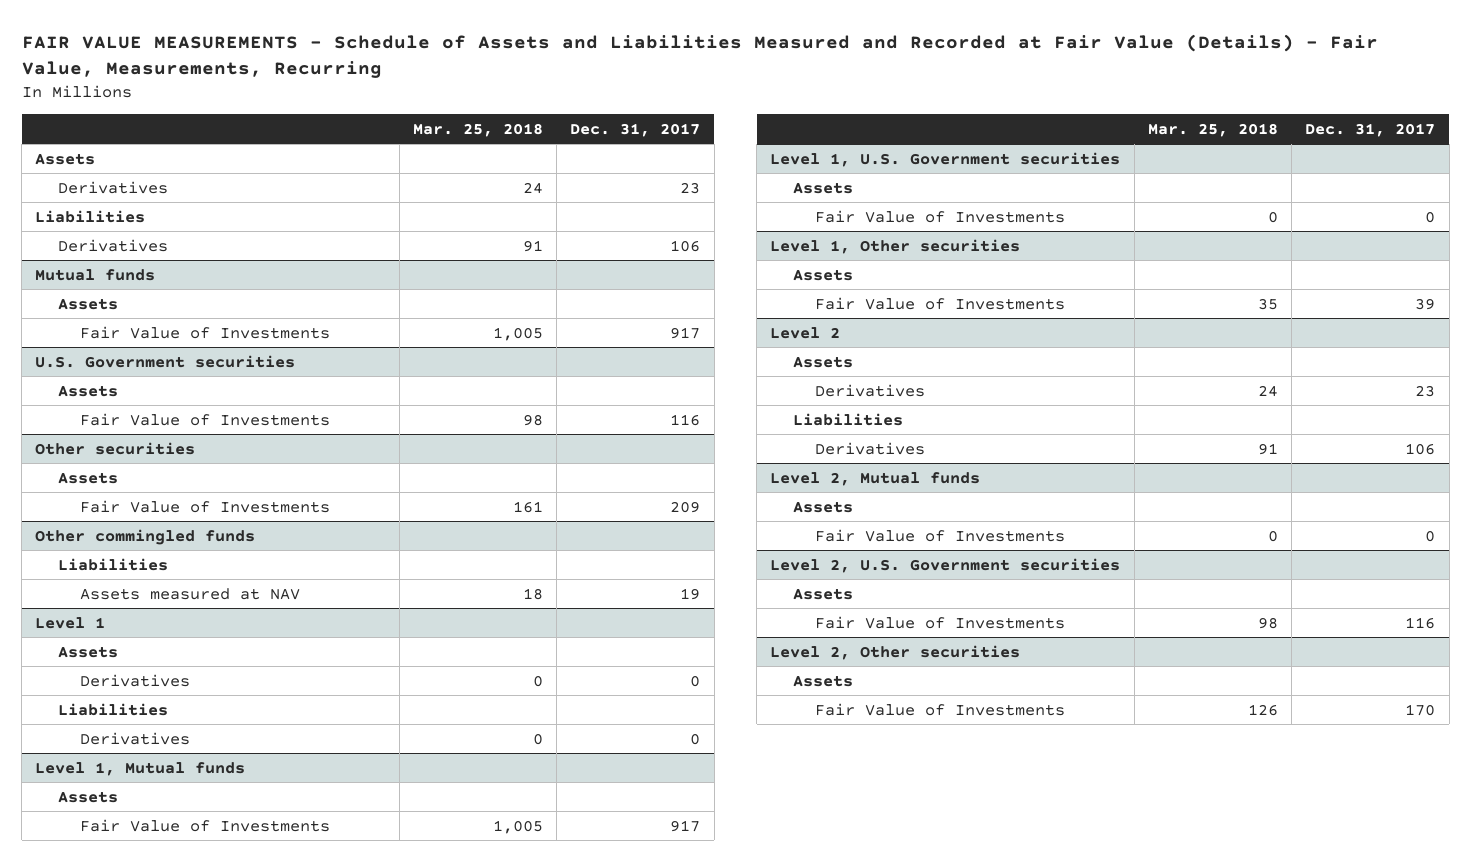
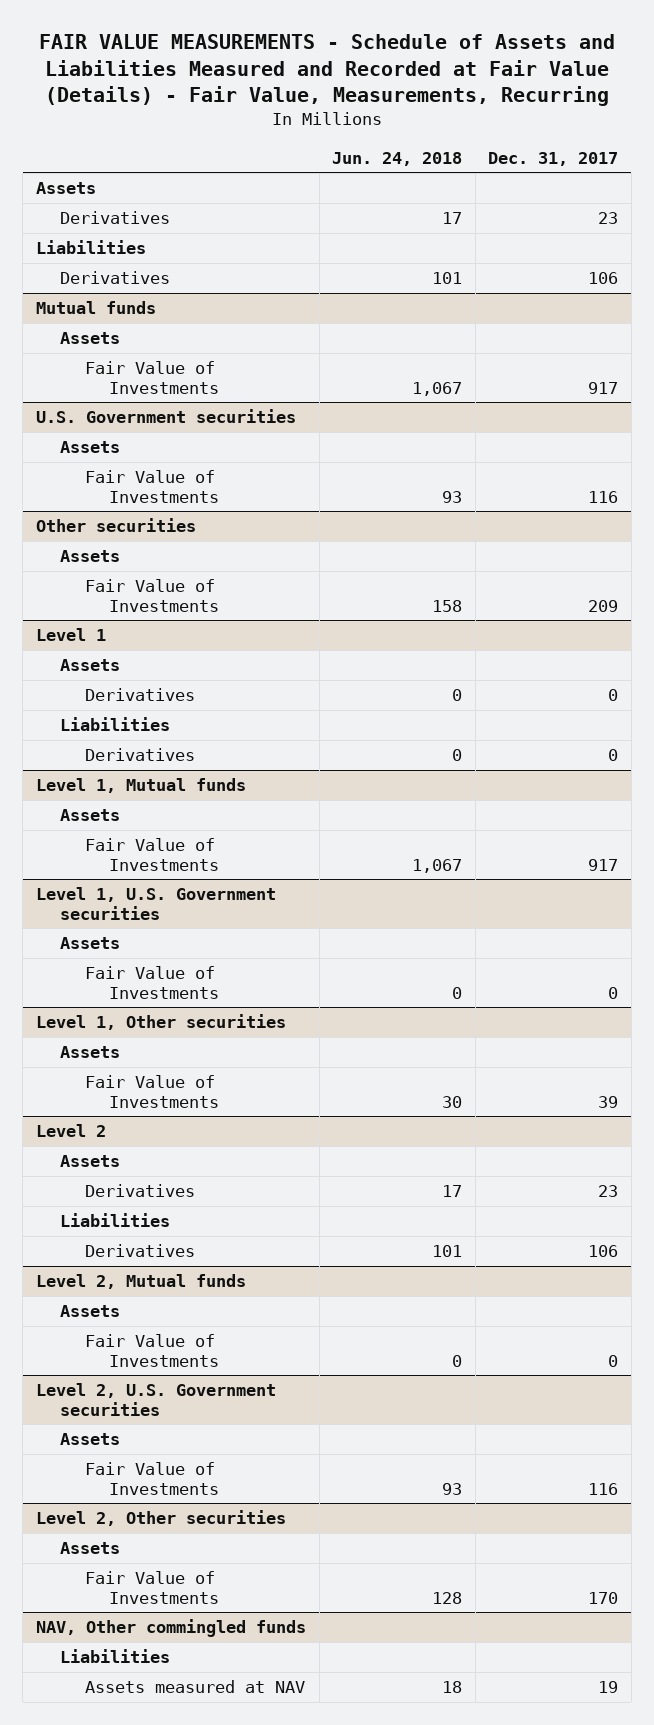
[412,122,543,137] Mar. 25, 2018 -> none
none -> [332,151,463,166] Jun. 24, 2018
[35,528,256,545] Other commingled funds -> none
[57,557,168,571] Liabilities -> none
[79,587,300,600] Assets measured at NAV -> none
none -> [35,1619,306,1638] NAV, Other commingled funds
none -> [60,1649,171,1664] Liabilities
none -> [84,1680,305,1694] Assets measured at NAV

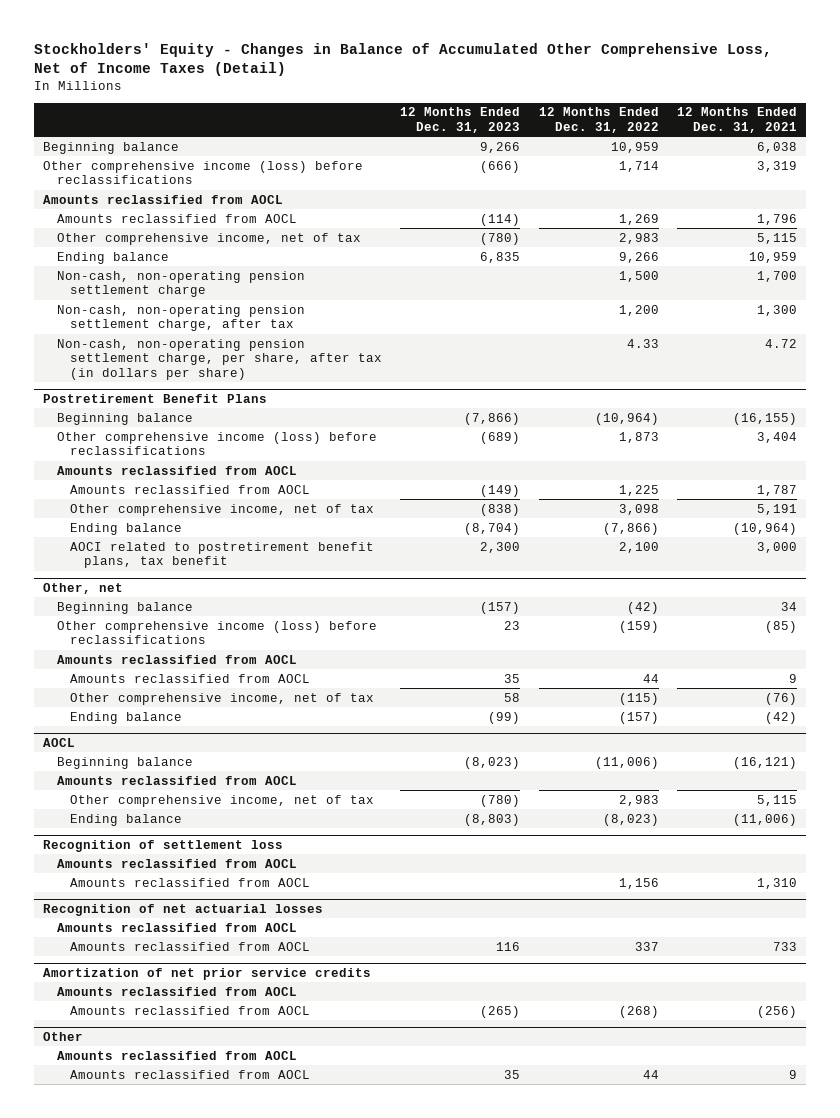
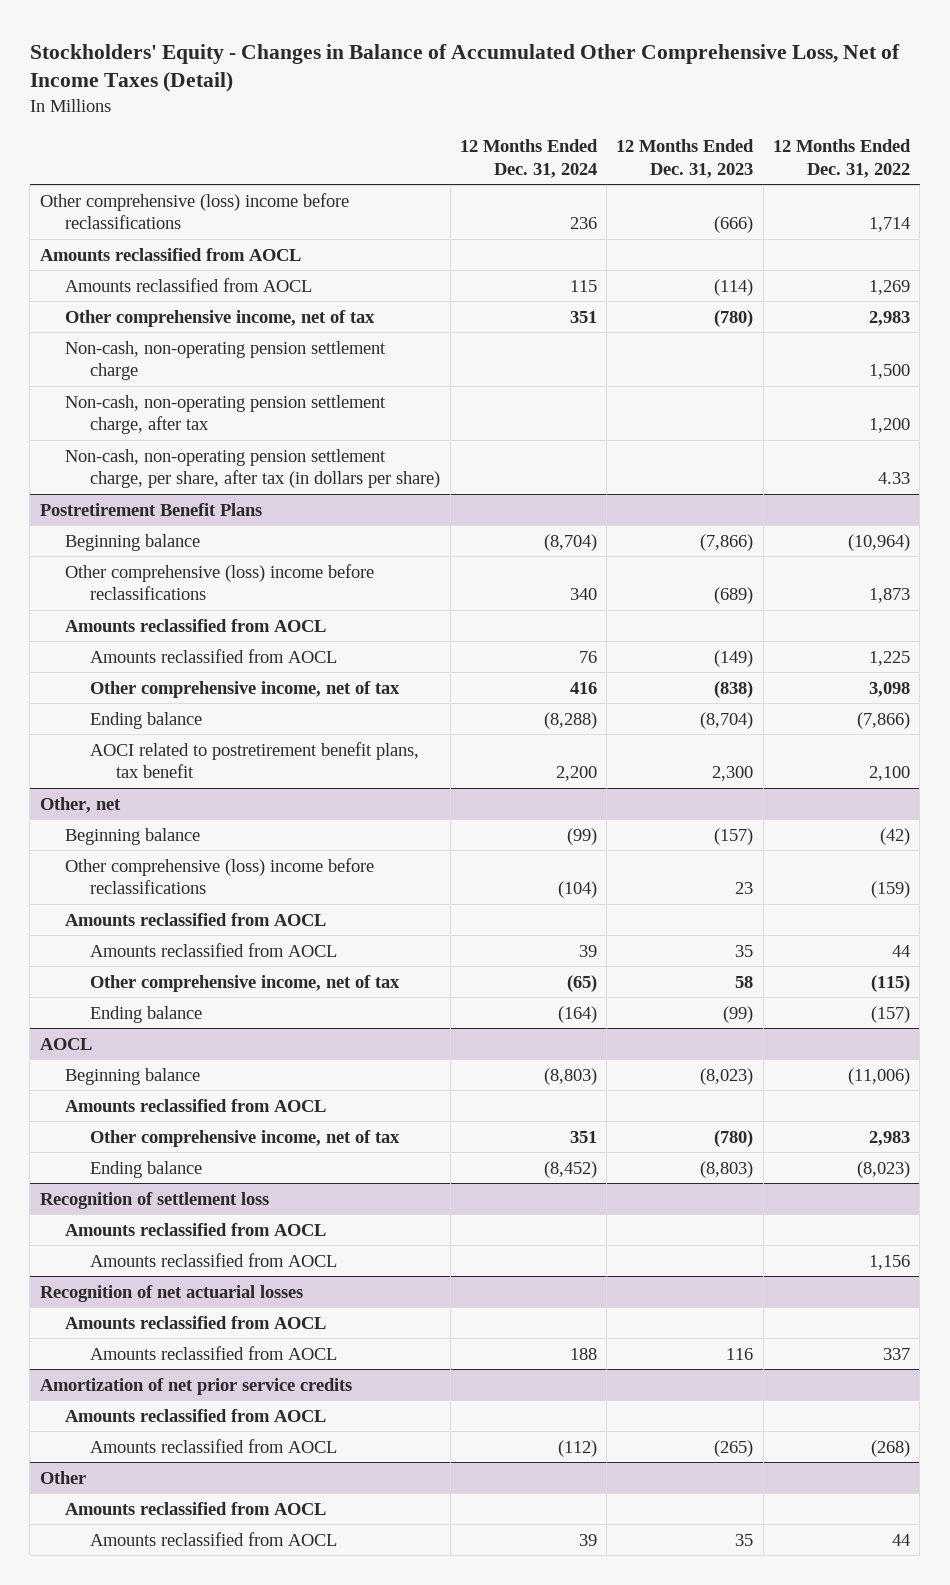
[676,107,797,133] 12 Months Ended Dec. 31, 2021 -> none
none -> [459,139,598,178] 12 Months Ended Dec. 31, 2024
[43,141,180,154] Beginning balance -> none
[43,160,364,185] Other comprehensive income (loss) before reclassifications -> [39,192,349,230] Other comprehensive (loss) income before reclassifications
[56,251,169,264] Ending balance -> none
[56,431,377,456] Other comprehensive income (loss) before reclassifications -> [64,563,374,601] Other comprehensive (loss) income before reclassifications
[56,620,377,645] Other comprehensive income (loss) before reclassifications -> [64,857,374,895] Other comprehensive (loss) income before reclassifications

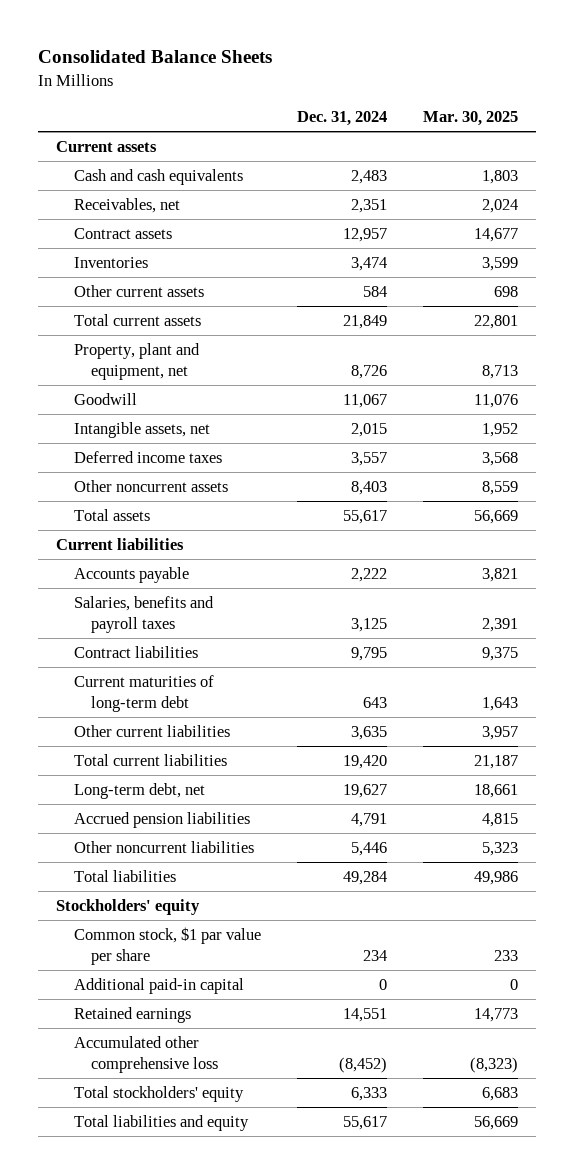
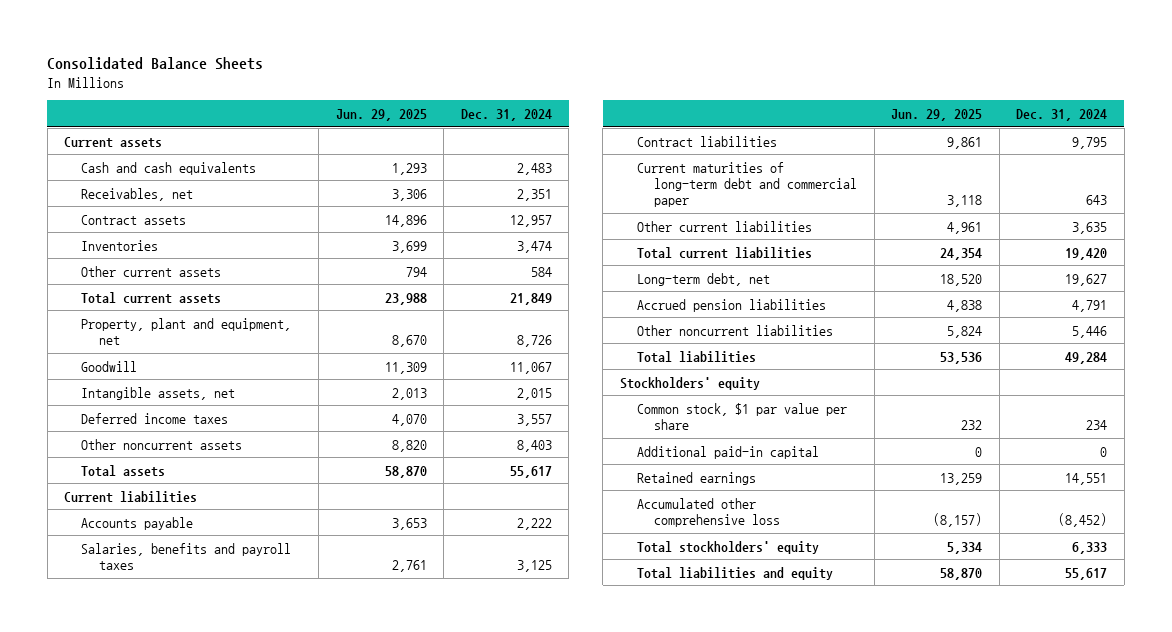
[422,110,518,126] Mar. 30, 2025 -> none
none -> [335,109,427,122] Jun. 29, 2025
[73,674,214,712] Current maturities of long-term debt -> [636,161,858,208] Current maturities of long-term debt and commercial paper

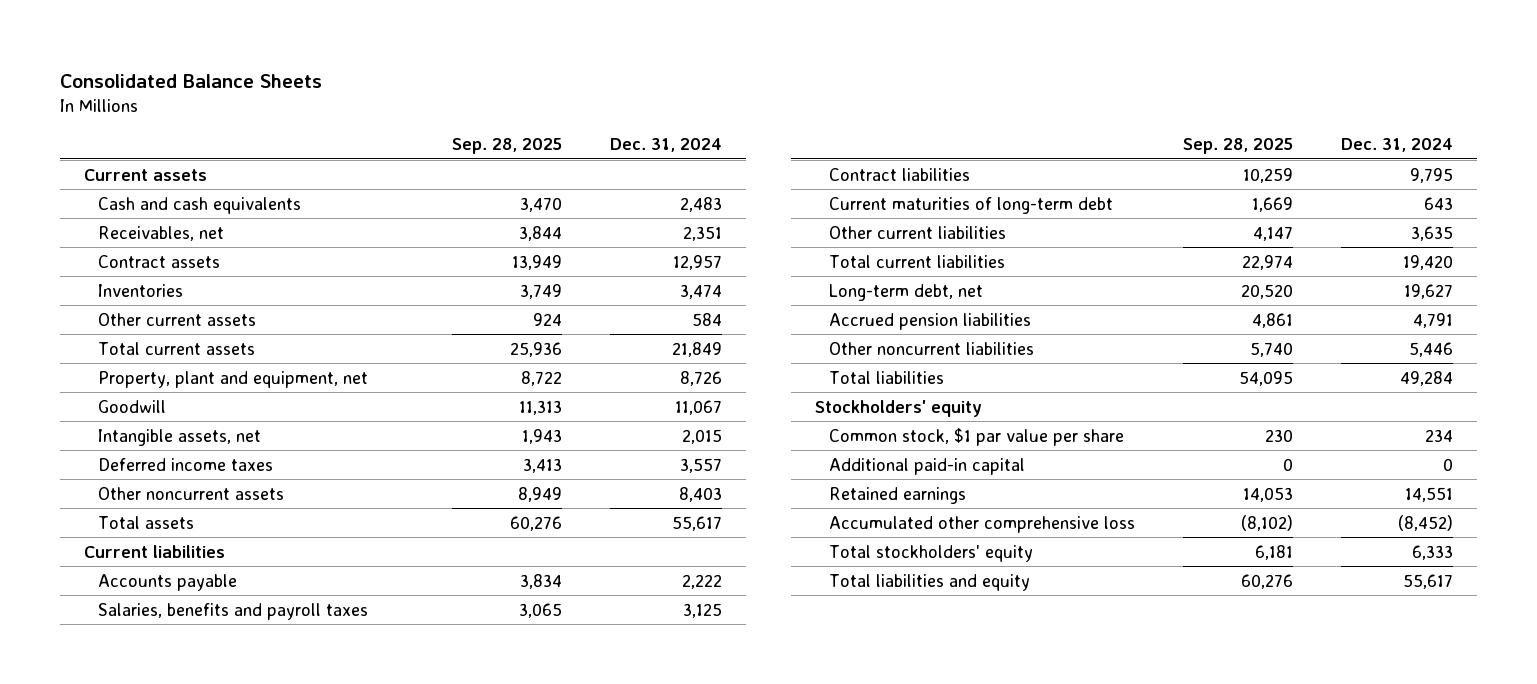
[335,109,427,122] Jun. 29, 2025 -> none
none -> [452,138,563,155] Sep. 28, 2025
[636,161,858,208] Current maturities of long-term debt and commercial paper -> [828,196,1113,214] Current maturities of long-term debt

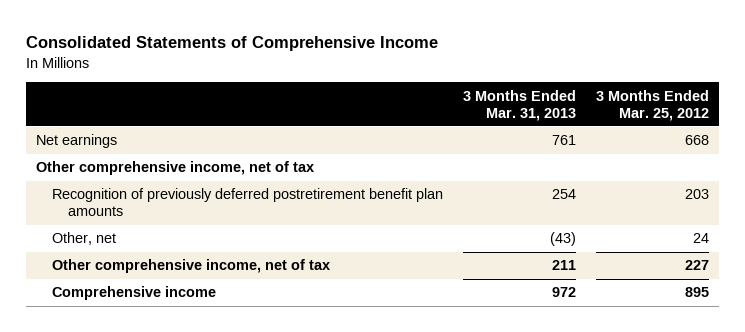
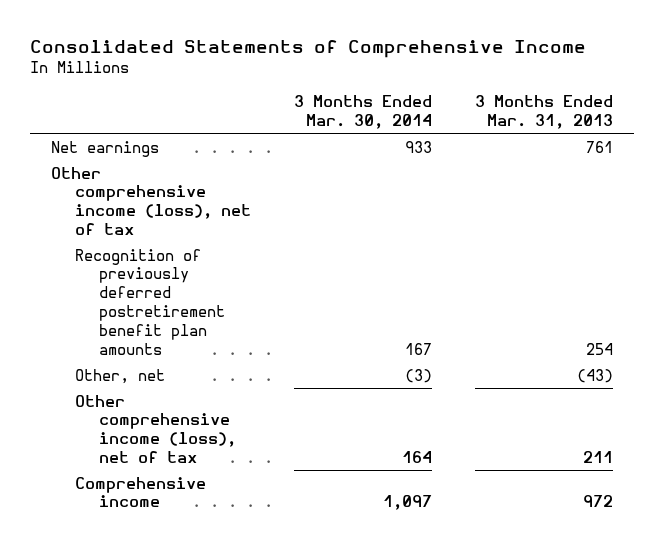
[596,89,710,121] 3 Months Ended Mar. 25, 2012 -> none
none -> [293,95,432,129] 3 Months Ended Mar. 30, 2014
[35,161,314,176] Other comprehensive income, net of tax -> [51,166,252,235] Other comprehensive income (loss), net of tax
[52,259,331,274] Other comprehensive income, net of tax -> [75,394,237,463] Other comprehensive income (loss), net of tax

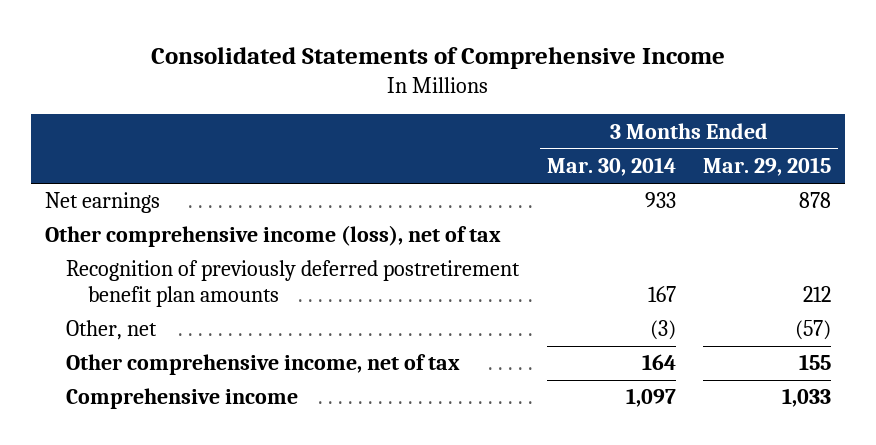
[474,95,613,129] 3 Months Ended Mar. 31, 2013 -> none
none -> [703,157,832,177] Mar. 29, 2015
[75,394,237,463] Other comprehensive income (loss), net of tax -> [66,354,461,376] Other comprehensive income, net of tax

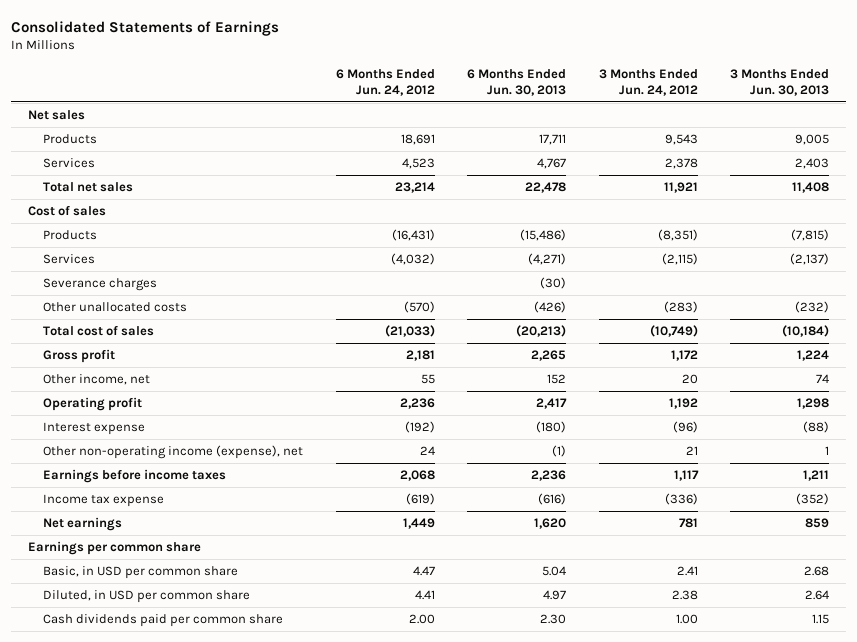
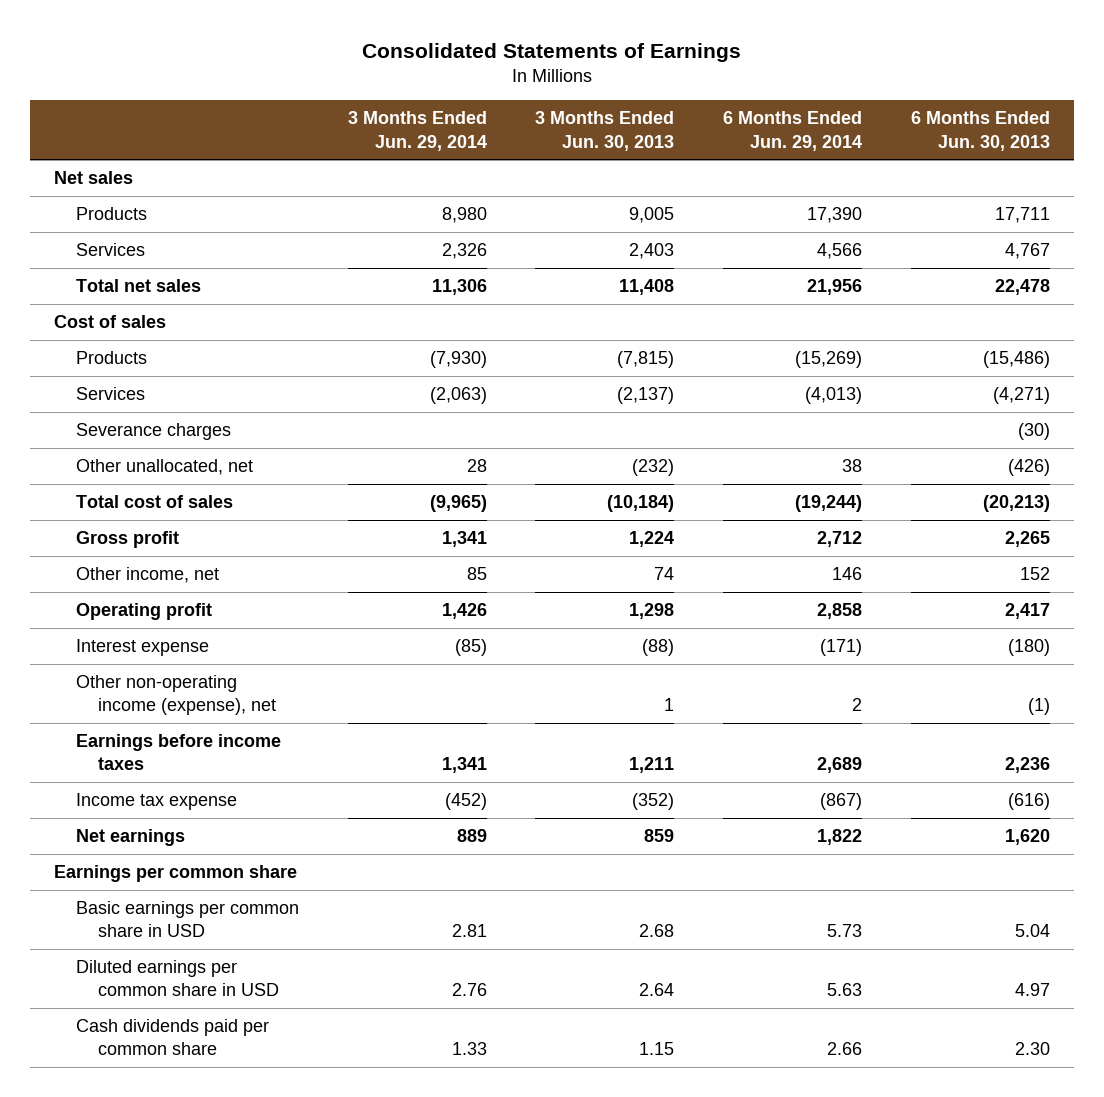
[335,69,435,96] 6 Months Ended Jun. 24, 2012 -> none
[598,69,698,96] 3 Months Ended Jun. 24, 2012 -> none
none -> [347,111,487,151] 3 Months Ended Jun. 29, 2014
none -> [722,111,862,151] 6 Months Ended Jun. 29, 2014
[42,302,187,313] Other unallocated costs -> [76,458,254,475] Other unallocated, net
[42,566,238,580] Basic, in USD per common share -> [76,900,300,938] Basic earnings per common share in USD
[42,590,250,604] Diluted, in USD per common share -> [76,959,279,997] Diluted earnings per common share in USD

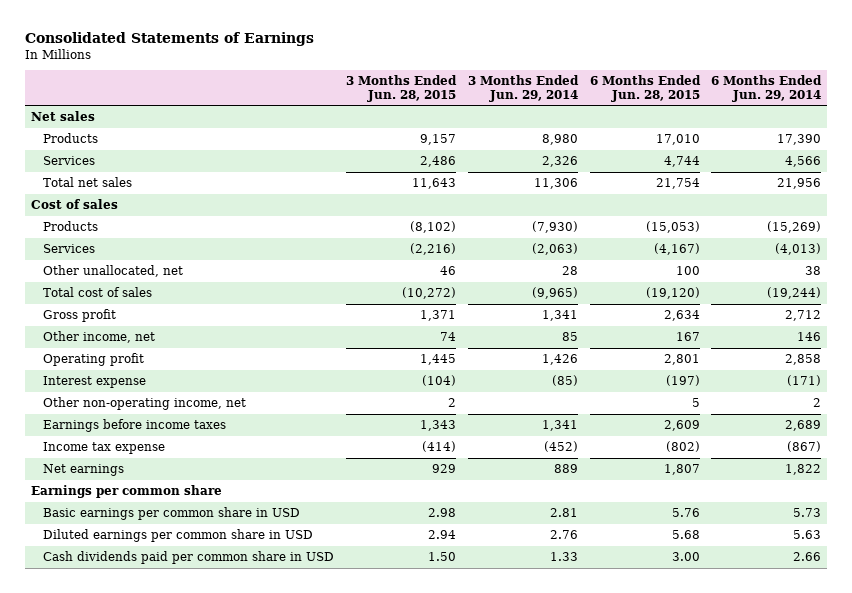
[535,111,675,151] 3 Months Ended Jun. 30, 2013 -> none
[910,111,1050,151] 6 Months Ended Jun. 30, 2013 -> none
none -> [346,75,458,102] 3 Months Ended Jun. 28, 2015
none -> [589,75,701,102] 6 Months Ended Jun. 28, 2015
[76,422,232,440] Severance charges -> none
[76,674,276,716] Other non-operating income (expense), net -> [43,397,247,411] Other non-operating income, net
[76,1018,270,1056] Cash dividends paid per common share -> [43,551,335,565] Cash dividends paid per common share in USD

